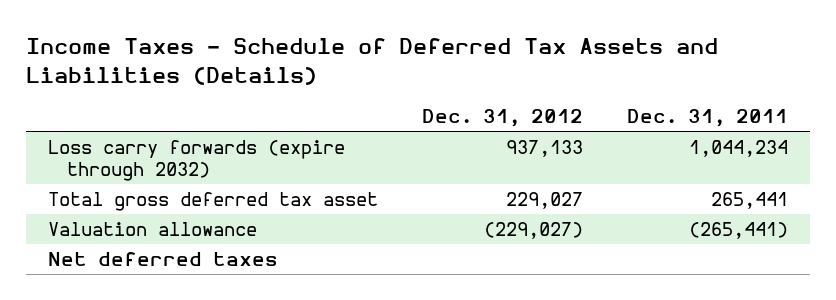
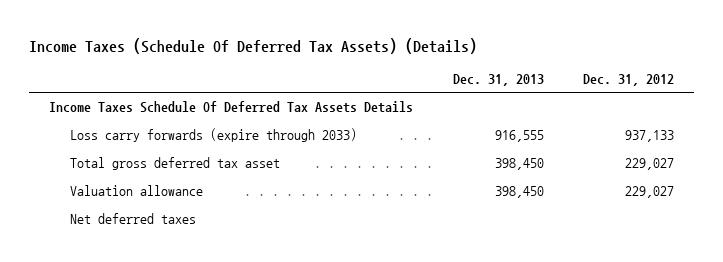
[25,38,718,86] Income Taxes - Schedule of Deferred Tax Assets and Liabilities (Details) -> [28,37,477,54] Income Taxes (Schedule Of Deferred Tax Assets) (Details)
[626,109,788,128] Dec. 31, 2011 -> none
none -> [452,73,544,86] Dec. 31, 2013
none -> [48,101,413,114] Income Taxes Schedule Of Deferred Tax Assets Details
[47,139,345,181] Loss carry forwards (expire through 2032) -> [70,128,358,143] Loss carry forwards (expire through 2033)
[483,221,583,239] (229,027) -> [625,186,675,199] 229,027

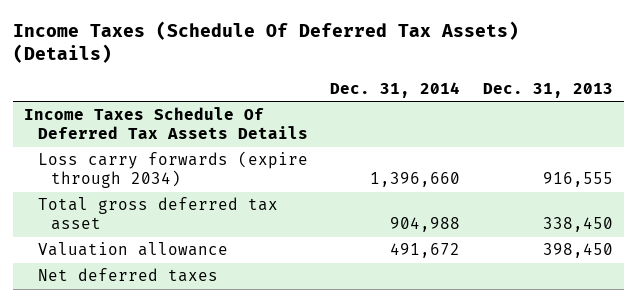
[583,73,675,86] Dec. 31, 2012 -> none
none -> [330,81,461,98] Dec. 31, 2014
[70,128,358,143] Loss carry forwards (expire through 2033) -> [37,151,308,188] Loss carry forwards (expire through 2034)
[494,158,544,171] 398,450 -> [542,216,613,232] 338,450

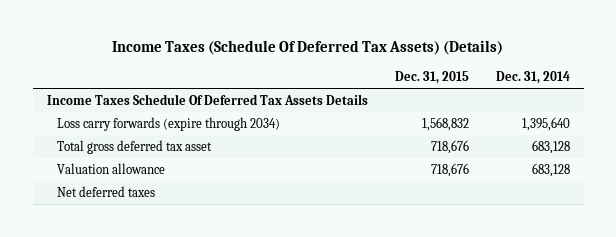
[482,82,613,98] Dec. 31, 2013 -> none
none -> [394,70,469,84] Dec. 31, 2015
[370,171,461,187] 1,396,660 -> [521,116,570,131] 1,395,640
[390,216,461,232] 904,988 -> [531,139,570,154] 683,128
[390,243,461,259] 491,672 -> [531,162,570,177] 683,128

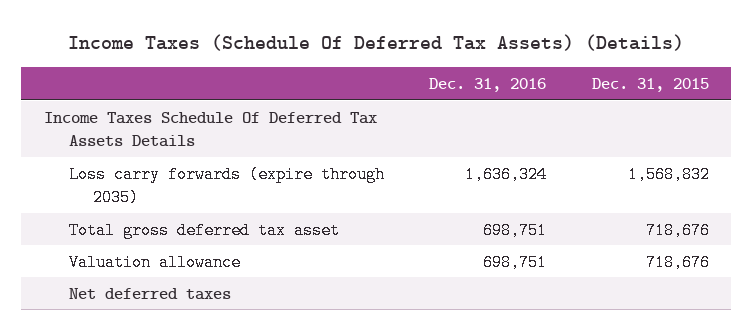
[495,70,570,84] Dec. 31, 2014 -> none
none -> [429,78,547,93] Dec. 31, 2016
[56,116,280,131] Loss carry forwards (expire through 2034) -> [68,165,385,206] Loss carry forwards (expire through 2035)

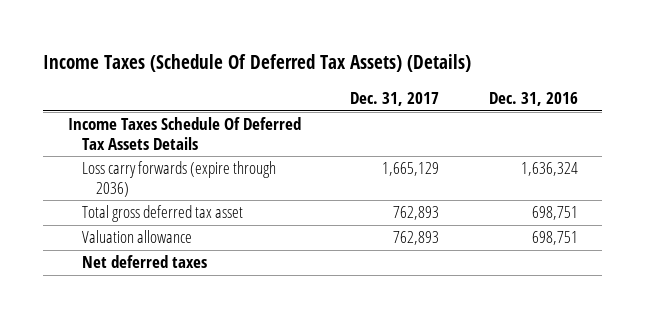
[591,78,709,93] Dec. 31, 2015 -> none
none -> [350,92,440,107] Dec. 31, 2017
[68,165,385,206] Loss carry forwards (expire through 2035) -> [82,161,277,197] Loss carry forwards (expire through 2036)

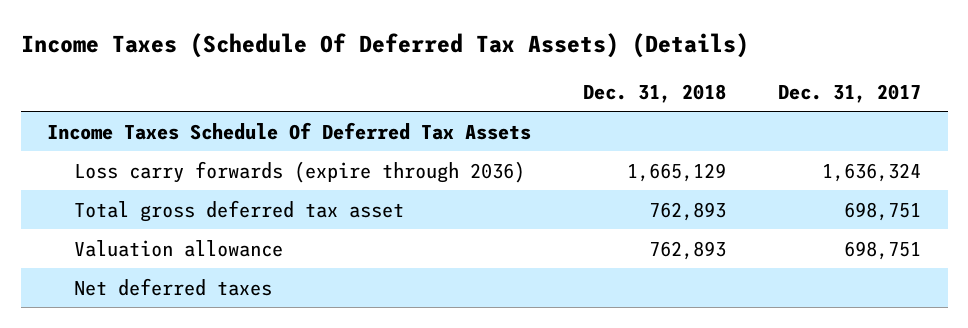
[488,92,578,107] Dec. 31, 2016 -> none
none -> [583,83,727,103] Dec. 31, 2018
[67,117,301,150] Income Taxes Schedule Of Deferred Tax Assets Details -> [46,121,531,140] Income Taxes Schedule Of Deferred Tax Assets
[382,162,440,177] 1,665,129 -> [822,162,922,182] 1,636,324
[393,206,440,221] 762,893 -> [844,201,922,221] 698,751
[393,231,440,246] 762,893 -> [844,240,922,260] 698,751

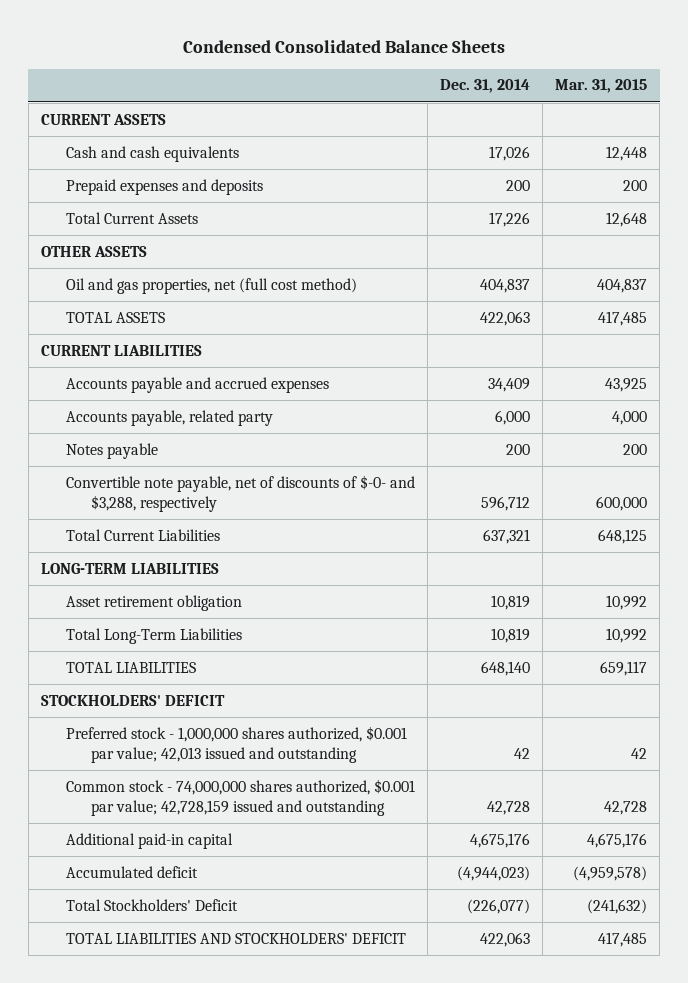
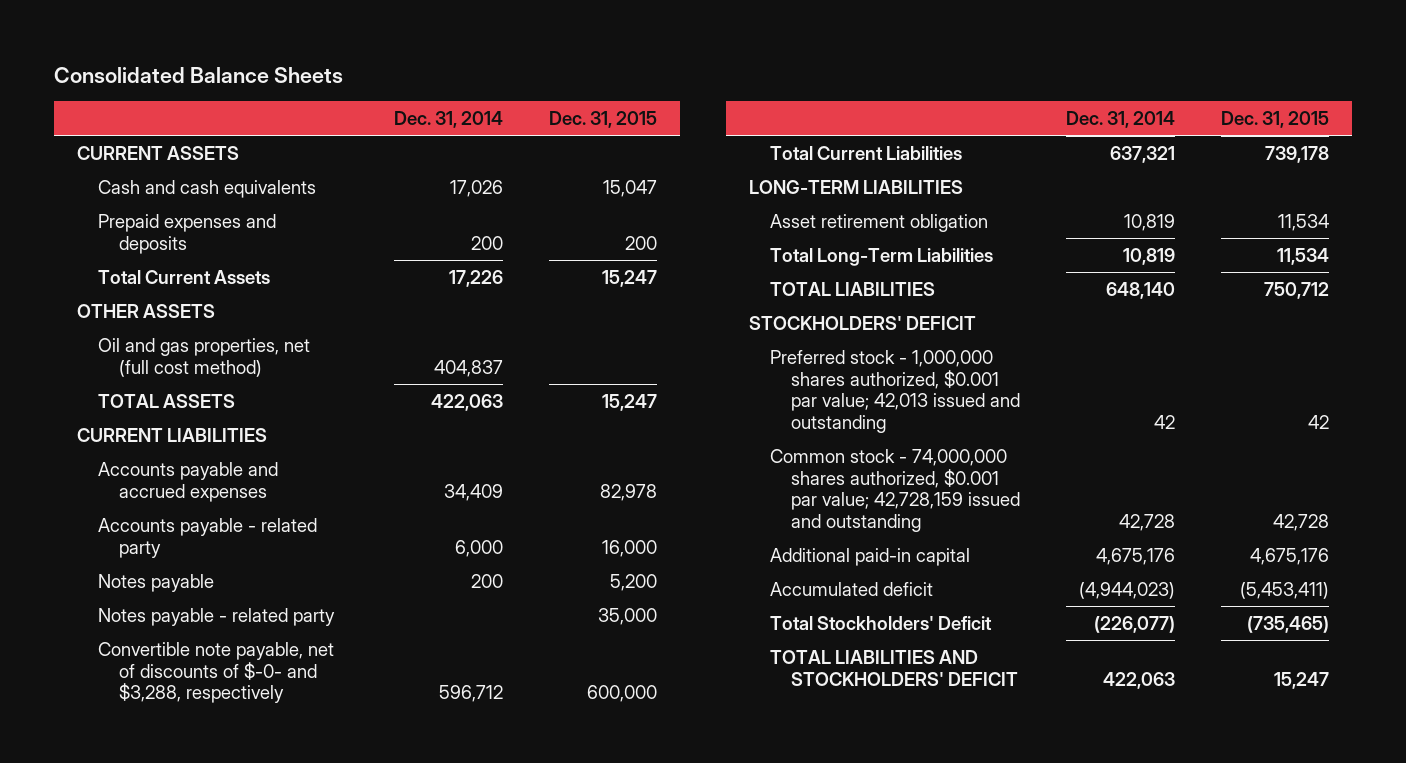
[183,39,506,53] Condensed Consolidated Balance Sheets -> [53,66,343,83] Consolidated Balance Sheets
[555,79,648,94] Mar. 31, 2015 -> none
none -> [548,111,657,129] Dec. 31, 2015
[65,409,273,426] Accounts payable, related party -> [97,517,317,558] Accounts payable - related party
none -> [97,607,335,626] Notes payable - related party

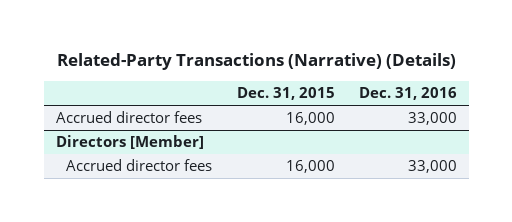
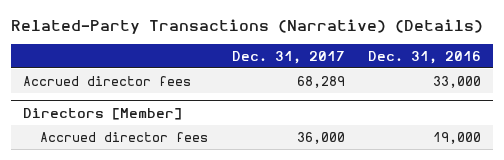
[236,87,335,101] Dec. 31, 2015 -> none
none -> [231,50,345,64] Dec. 31, 2017
[407,160,457,174] 33,000 -> [433,131,482,144] 19,000

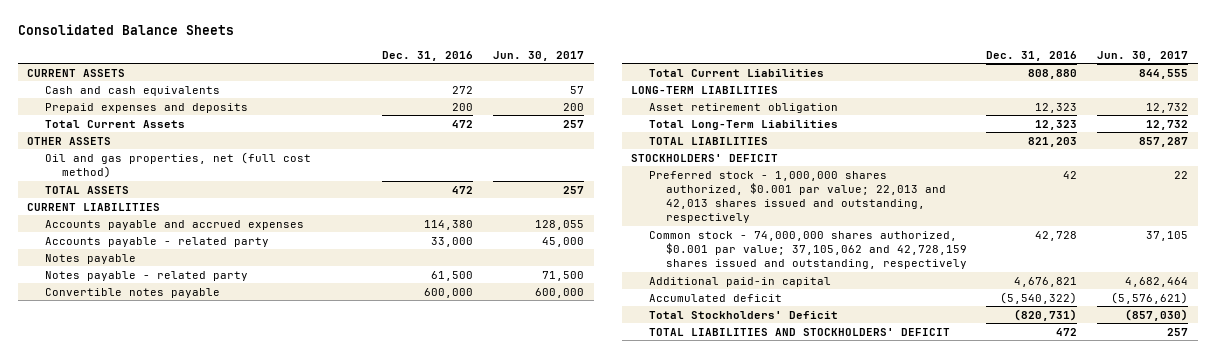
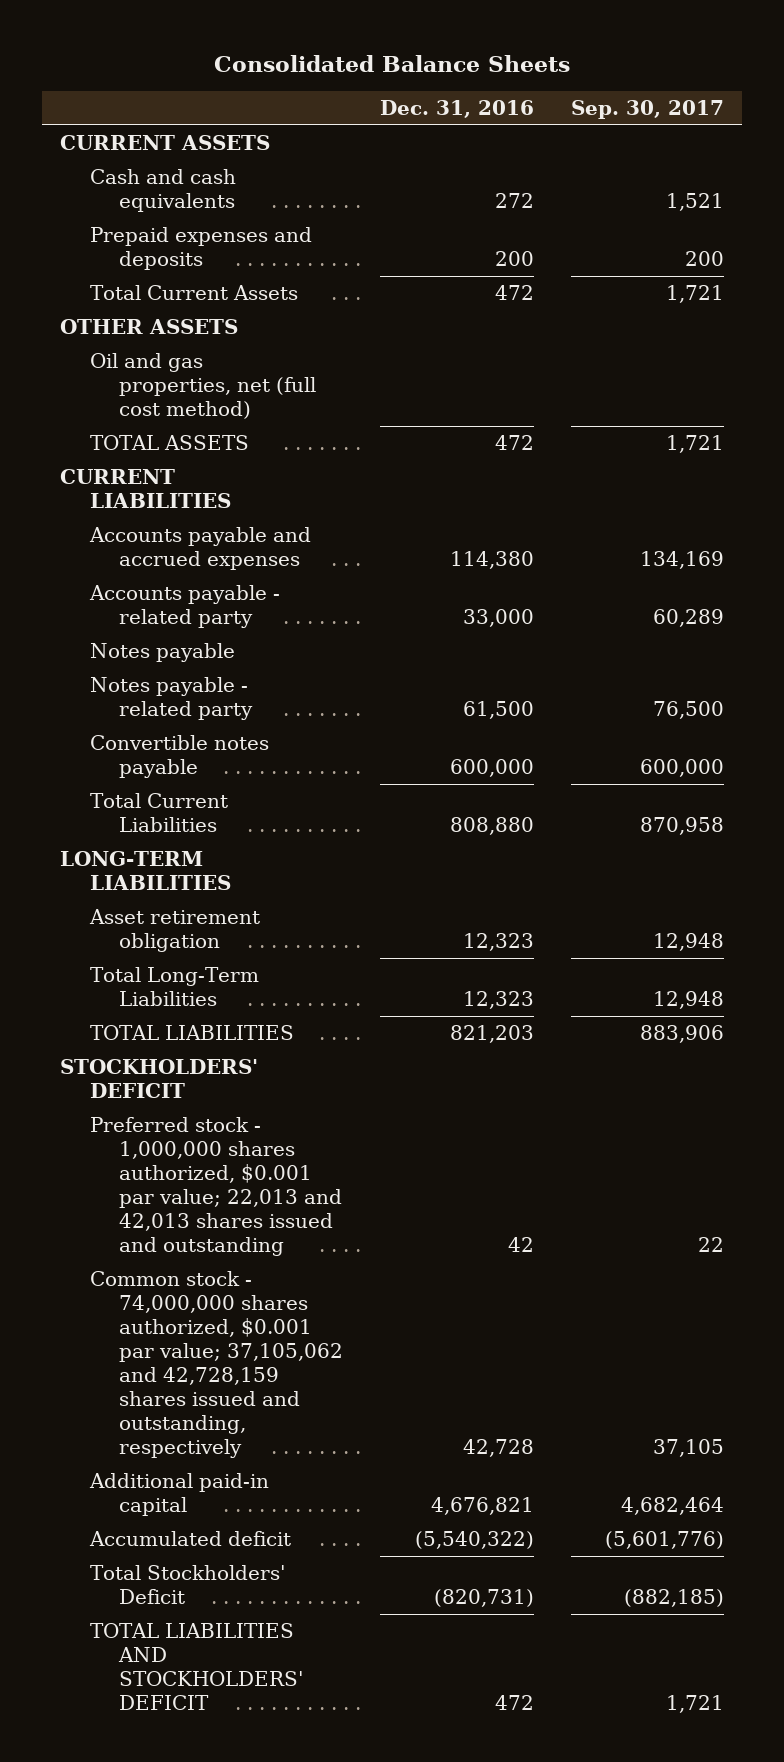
[493,50,585,61] Jun. 30, 2017 -> none
none -> [570,100,724,120] Sep. 30, 2017
[648,170,946,224] Preferred stock - 1,000,000 shares authorized, $0.001 par value; 22,013 and 42,013 shares issued and outstanding, respectively -> [89,1116,343,1257] Preferred stock - 1,000,000 shares authorized, $0.001 par value; 22,013 and 42,013 shares issued and outstanding

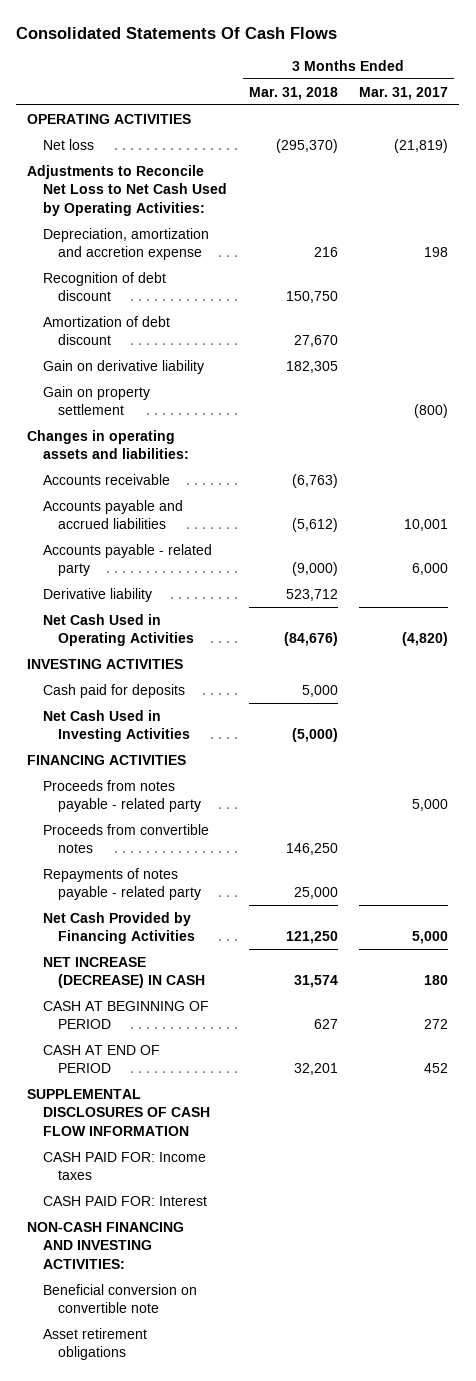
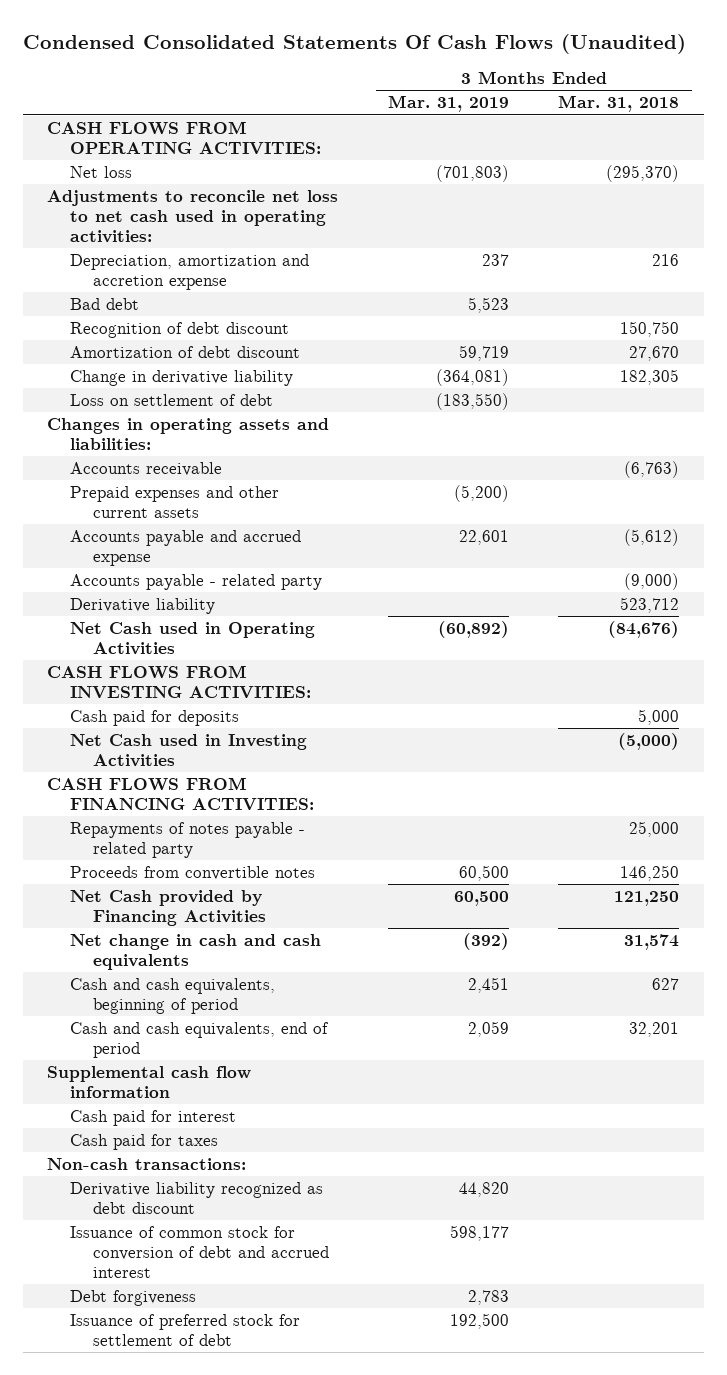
[16,26,338,39] Consolidated Statements Of Cash Flows -> [22,33,686,54] Condensed Consolidated Statements Of Cash Flows (Unaudited)
[359,86,449,100] Mar. 31, 2017 -> none
none -> [387,95,509,113] Mar. 31, 2019
[27,113,192,124] OPERATING ACTIVITIES -> [47,121,322,154] CASH FLOWS FROM OPERATING ACTIVITIES:
[27,164,227,216] Adjustments to Reconcile Net Loss to Net Cash Used by Operating Activities: -> [47,190,339,243] Adjustments to reconcile net loss to net cash used in operating activities:
none -> [70,298,140,311] Bad debt
[42,385,150,416] Gain on property settlement -> none
[42,359,204,374] Gain on derivative liability -> [70,370,294,387] Change in derivative liability
none -> [70,394,274,407] Loss on settlement of debt
none -> [70,486,280,518] Prepaid expenses and other current assets
[42,499,183,530] Accounts payable and accrued liabilities -> [70,530,302,566] Accounts payable and accrued expense
[42,613,195,647] Net Cash Used in Operating Activities -> [70,622,316,655] Net Cash used in Operating Activities
[27,658,184,669] INVESTING ACTIVITIES -> [47,665,312,698] CASH FLOWS FROM INVESTING ACTIVITIES:
[42,779,202,813] Proceeds from notes payable - related party -> none
[42,709,191,743] Net Cash Used in Investing Activities -> [70,734,308,767] Net Cash used in Investing Activities
[27,754,187,765] FINANCING ACTIVITIES -> [47,777,315,810] CASH FLOWS FROM FINANCING ACTIVITIES:
[42,1283,197,1314] Beneficial conversion on convertible note -> none
[42,1327,147,1361] Asset retirement obligations -> none
[42,823,209,854] Proceeds from convertible notes -> [70,866,316,881] Proceeds from convertible notes
[42,911,196,945] Net Cash Provided by Financing Activities -> [70,890,266,926] Net Cash provided by Financing Activities
[42,956,206,989] NET INCREASE (DECREASE) IN CASH -> [70,934,322,970] Net change in cash and cash equivalents
[42,1000,209,1030] CASH AT BEGINNING OF PERIOD -> [70,978,276,1014] Cash and cash equivalents, beginning of period
[42,1044,160,1074] CASH AT END OF PERIOD -> [70,1022,330,1058] Cash and cash equivalents, end of period
[27,1088,210,1136] SUPPLEMENTAL DISCLOSURES OF CASH FLOW INFORMATION -> [47,1066,252,1098] Supplemental cash flow information
[42,1151,206,1181] CASH PAID FOR: Income taxes -> [70,1110,237,1127] Cash paid for interest
[42,1195,207,1206] CASH PAID FOR: Interest -> [70,1134,219,1151] Cash paid for taxes
[27,1221,185,1269] NON-CASH FINANCING AND INVESTING ACTIVITIES: -> [47,1158,247,1171] Non-cash transactions:
none -> [70,1182,324,1214] Derivative liability recognized as debt discount
none -> [70,1226,329,1278] Issuance of common stock for conversion of debt and accrued interest
none -> [70,1290,197,1307] Debt forgiveness
none -> [70,1314,301,1346] Issuance of preferred stock for settlement of debt

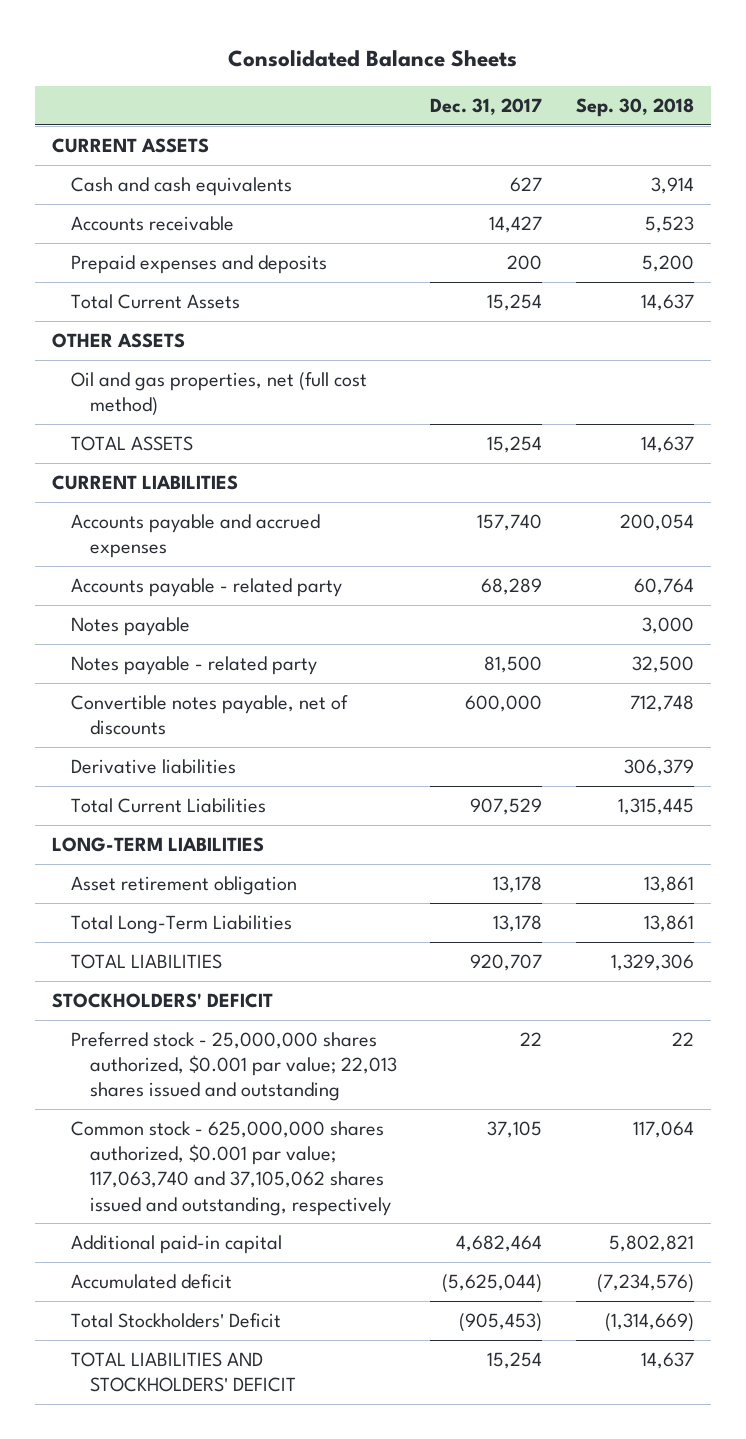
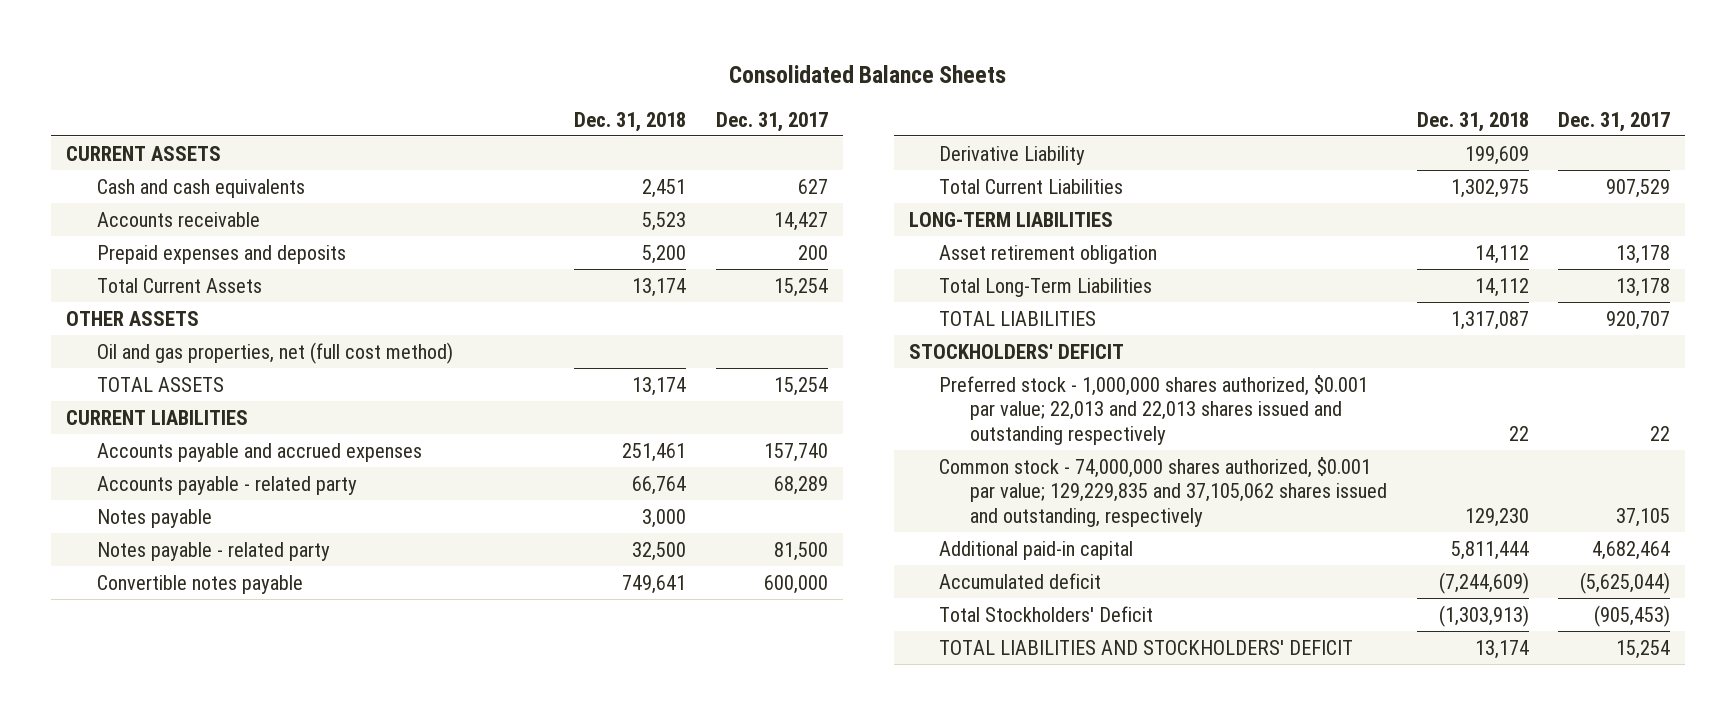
[576,97,695,117] Sep. 30, 2018 -> none
none -> [573,111,686,132] Dec. 31, 2018
[70,694,348,736] Convertible notes payable, net of discounts -> [96,574,303,594] Convertible notes payable
[70,758,236,774] Derivative liabilities -> [939,145,1086,165] Derivative Liability
[70,1031,397,1102] Preferred stock - 25,000,000 shares authorized, $0.001 par value; 22,013 shares issued and outstanding -> [939,374,1369,445] Preferred stock - 1,000,000 shares authorized, $0.001 par value; 22,013 and 22,013 shares issued and outstanding respectively
[70,1120,391,1216] Common stock - 625,000,000 shares authorized, $0.001 par value; 117,063,740 and 37,105,062 shares issued and outstanding, respectively -> [939,456,1387,527] Common stock - 74,000,000 shares authorized, $0.001 par value; 129,229,835 and 37,105,062 shares issued and outstanding, respectively

